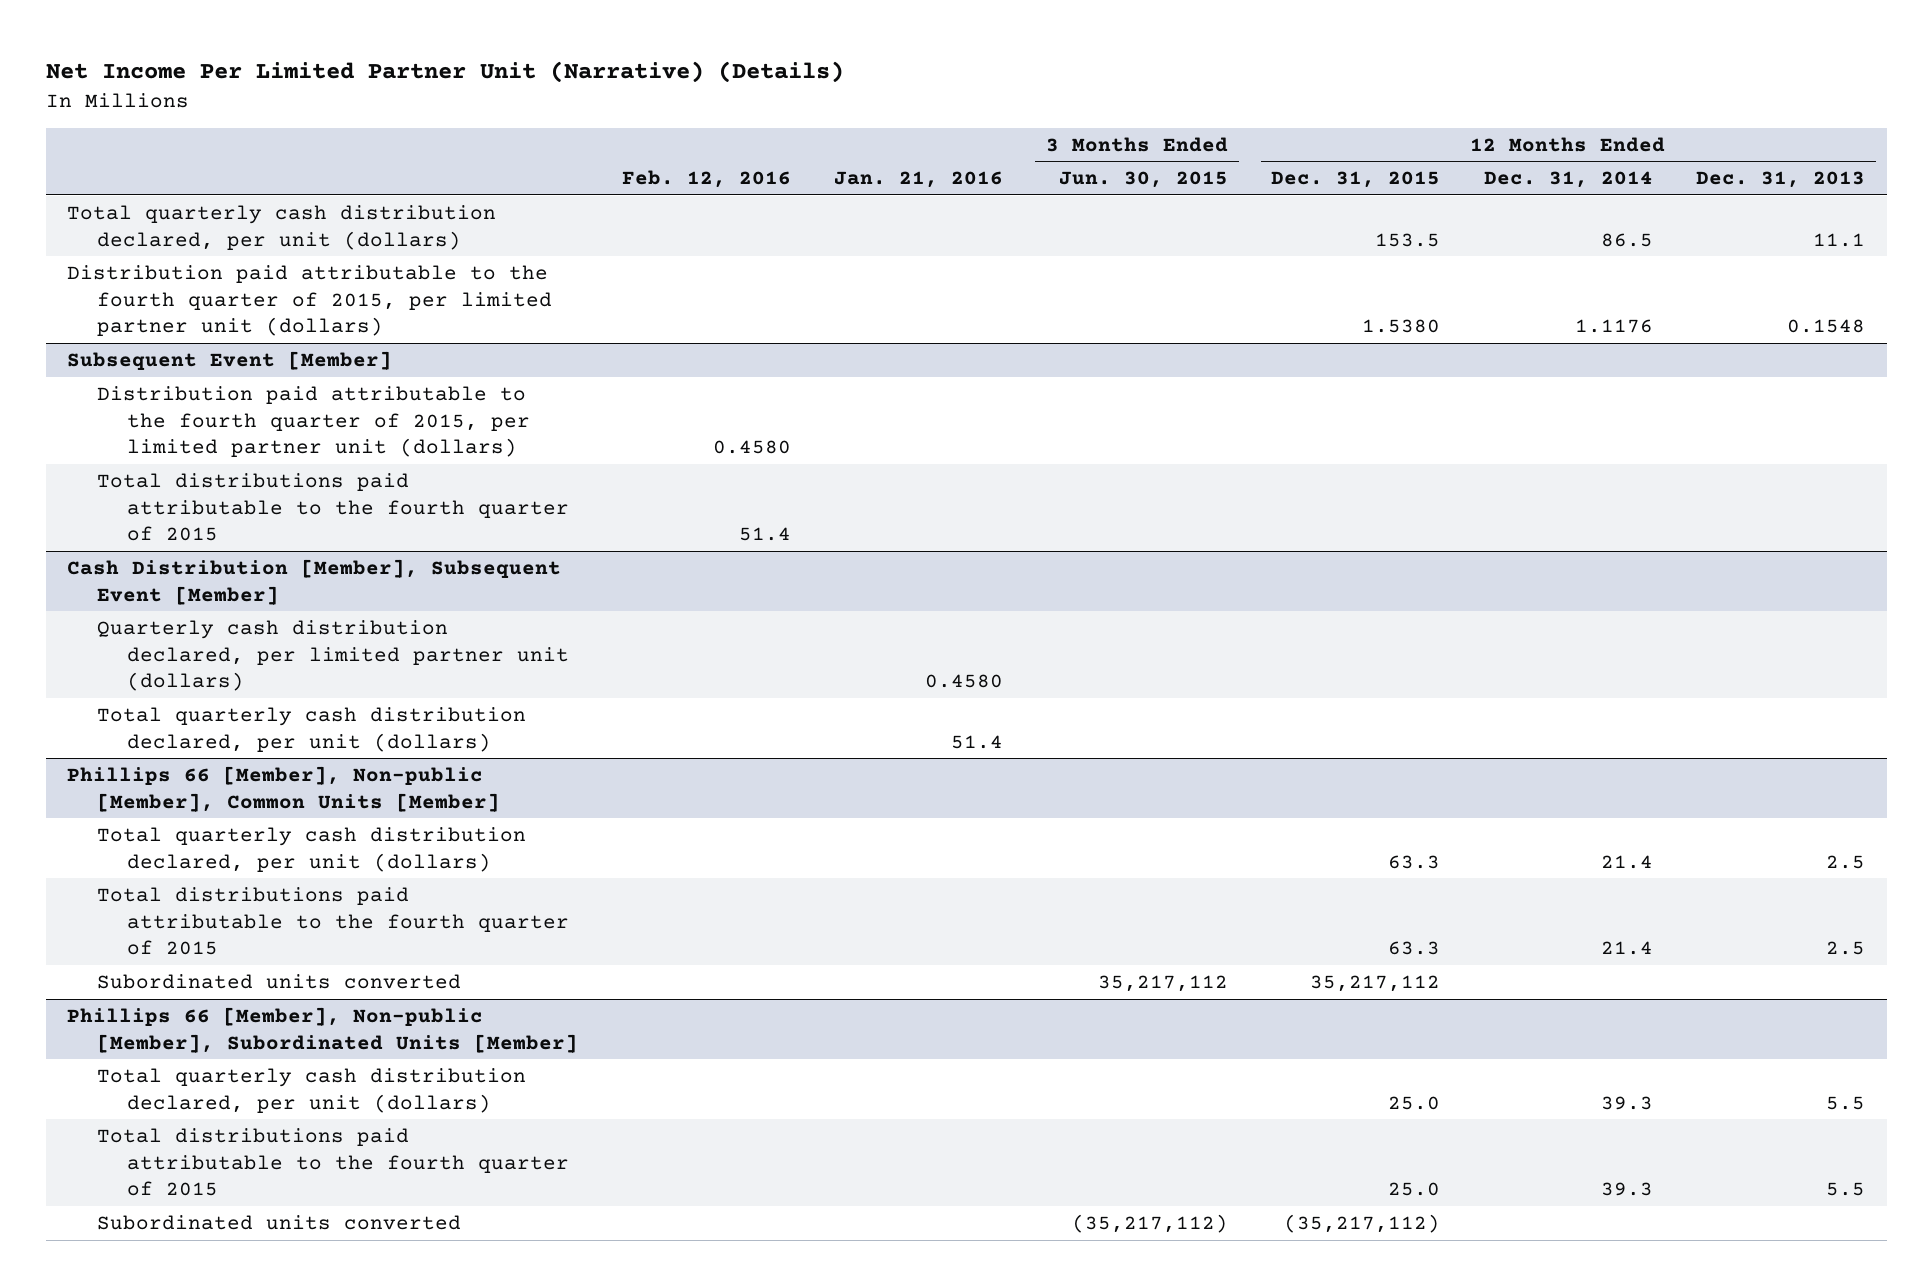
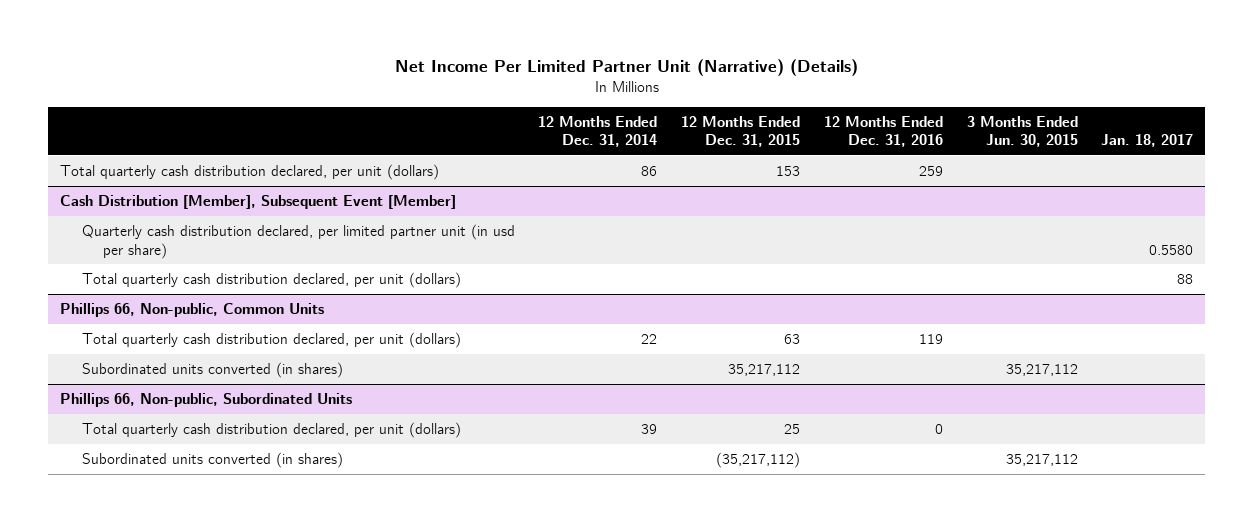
[621,170,791,189] Feb. 12, 2016 -> none
[833,171,1003,189] Jan. 21, 2016 -> none
[1695,171,1865,189] Dec. 31, 2013 -> none
none -> [823,115,943,148] 12 Months Ended Dec. 31, 2016
none -> [1101,134,1194,148] Jan. 18, 2017
[67,264,553,337] Distribution paid attributable to the fourth quarter of 2015, per limited partner unit (dollars) -> none
[67,350,393,370] Subsequent Event [Member] -> none
[97,385,531,458] Distribution paid attributable to the fourth quarter of 2015, per limited partner unit (dollars) -> none
[97,472,570,542] Total distributions paid attributable to the fourth quarter of 2015 -> none
[1375,232,1441,247] 153.5 -> [776,166,801,177] 153
[1600,232,1653,247] 86.5 -> [641,166,658,177] 86
[97,619,570,692] Quarterly cash distribution declared, per limited partner unit (dollars) -> [81,224,515,259] Quarterly cash distribution declared, per limited partner unit (in usd per share)
[97,886,570,956] Total distributions paid attributable to the fourth quarter of 2015 -> none
[97,1127,570,1197] Total distributions paid attributable to the fourth quarter of 2015 -> none
[67,765,501,812] Phillips 66 [Member], Non-public [Member], Common Units [Member] -> [60,303,325,318] Phillips 66, Non-public, Common Units
[1388,854,1441,869] 63.3 -> [784,334,801,345] 63
[1600,854,1653,869] 21.4 -> [641,334,658,345] 22
[97,973,462,989] Subordinated units converted -> [81,362,343,379] Subordinated units converted (in shares)
[67,1006,579,1053] Phillips 66 [Member], Non-public [Member], Subordinated Units [Member] -> [60,393,353,408] Phillips 66, Non-public, Subordinated Units
[1388,1095,1441,1110] 25.0 -> [784,424,801,435] 25
[1600,1095,1653,1110] 39.3 -> [641,424,658,435] 39
[97,1214,462,1230] Subordinated units converted -> [81,452,343,469] Subordinated units converted (in shares)
[1072,1213,1229,1233] (35,217,112) -> [1005,454,1078,467] 35,217,112

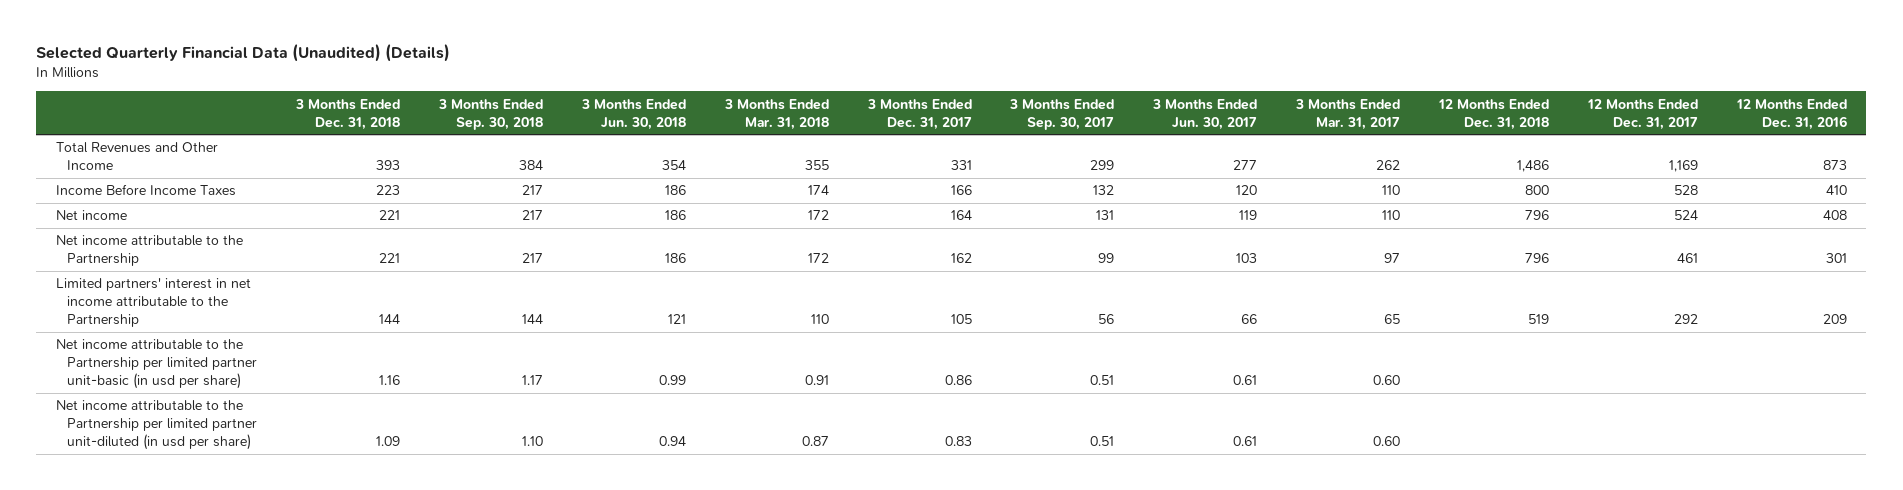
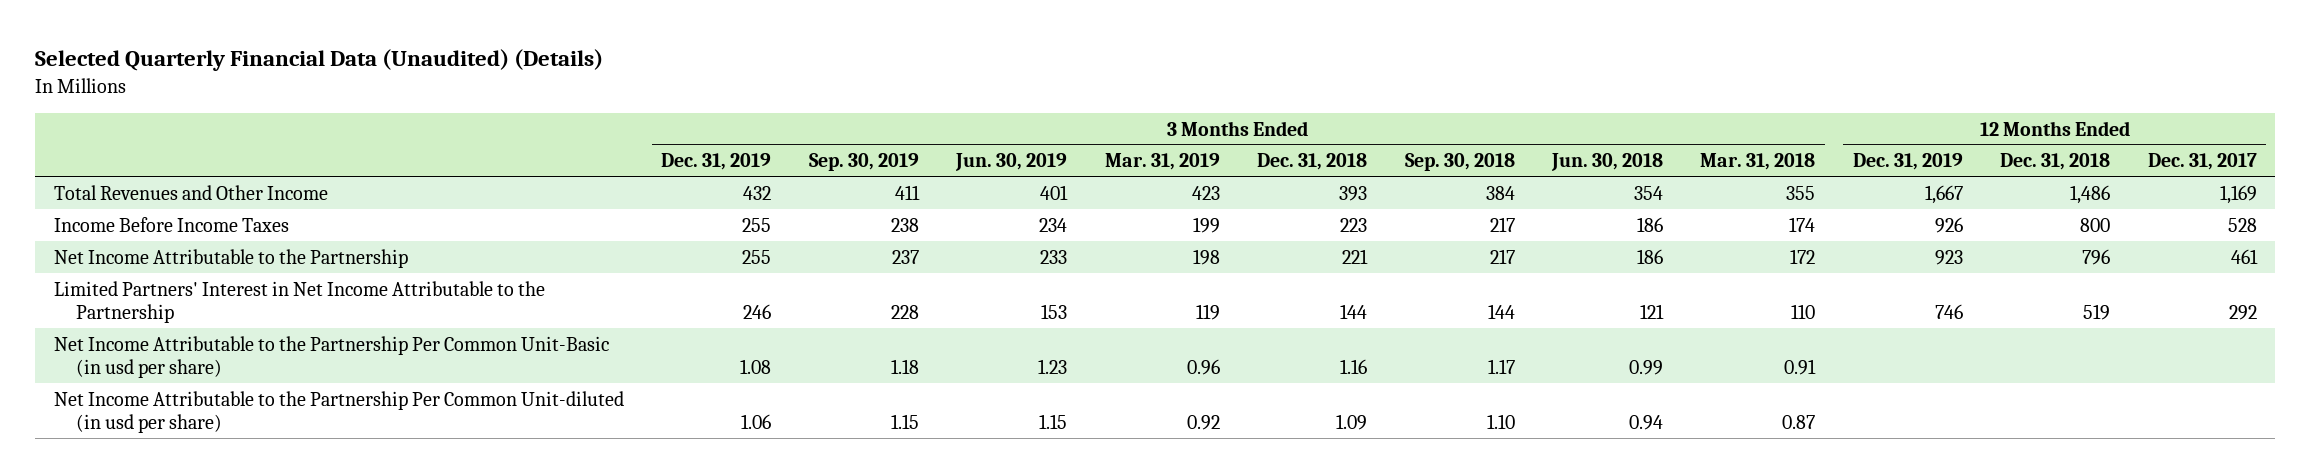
[866,98,972,130] 3 Months Ended Dec. 31, 2017 -> none
[1009,98,1115,130] 3 Months Ended Sep. 30, 2017 -> none
[1152,98,1258,130] 3 Months Ended Jun. 30, 2017 -> none
[1295,98,1401,130] 3 Months Ended Mar. 31, 2017 -> none
[1735,98,1847,130] 12 Months Ended Dec. 31, 2016 -> none
none -> [661,153,772,171] Dec. 31, 2019
none -> [808,153,919,172] Sep. 30, 2019
none -> [955,153,1068,172] Jun. 30, 2019
none -> [1104,153,1220,171] Mar. 31, 2019
none -> [1852,153,1963,171] Dec. 31, 2019
[55,210,127,221] Net income -> none
[55,235,243,267] Net income attributable to the Partnership -> [53,248,408,268] Net Income Attributable to the Partnership
[55,278,251,328] Limited partners' interest in net income attributable to the Partnership -> [53,280,545,323] Limited Partners' Interest in Net Income Attributable to the Partnership
[55,339,258,390] Net income attributable to the Partnership per limited partner unit-basic (in usd per share) -> [53,335,609,378] Net Income Attributable to the Partnership Per Common Unit-Basic (in usd per share)
[55,400,258,451] Net income attributable to the Partnership per limited partner unit-diluted (in usd per share) -> [53,390,624,433] Net Income Attributable to the Partnership Per Common Unit-diluted (in usd per share)

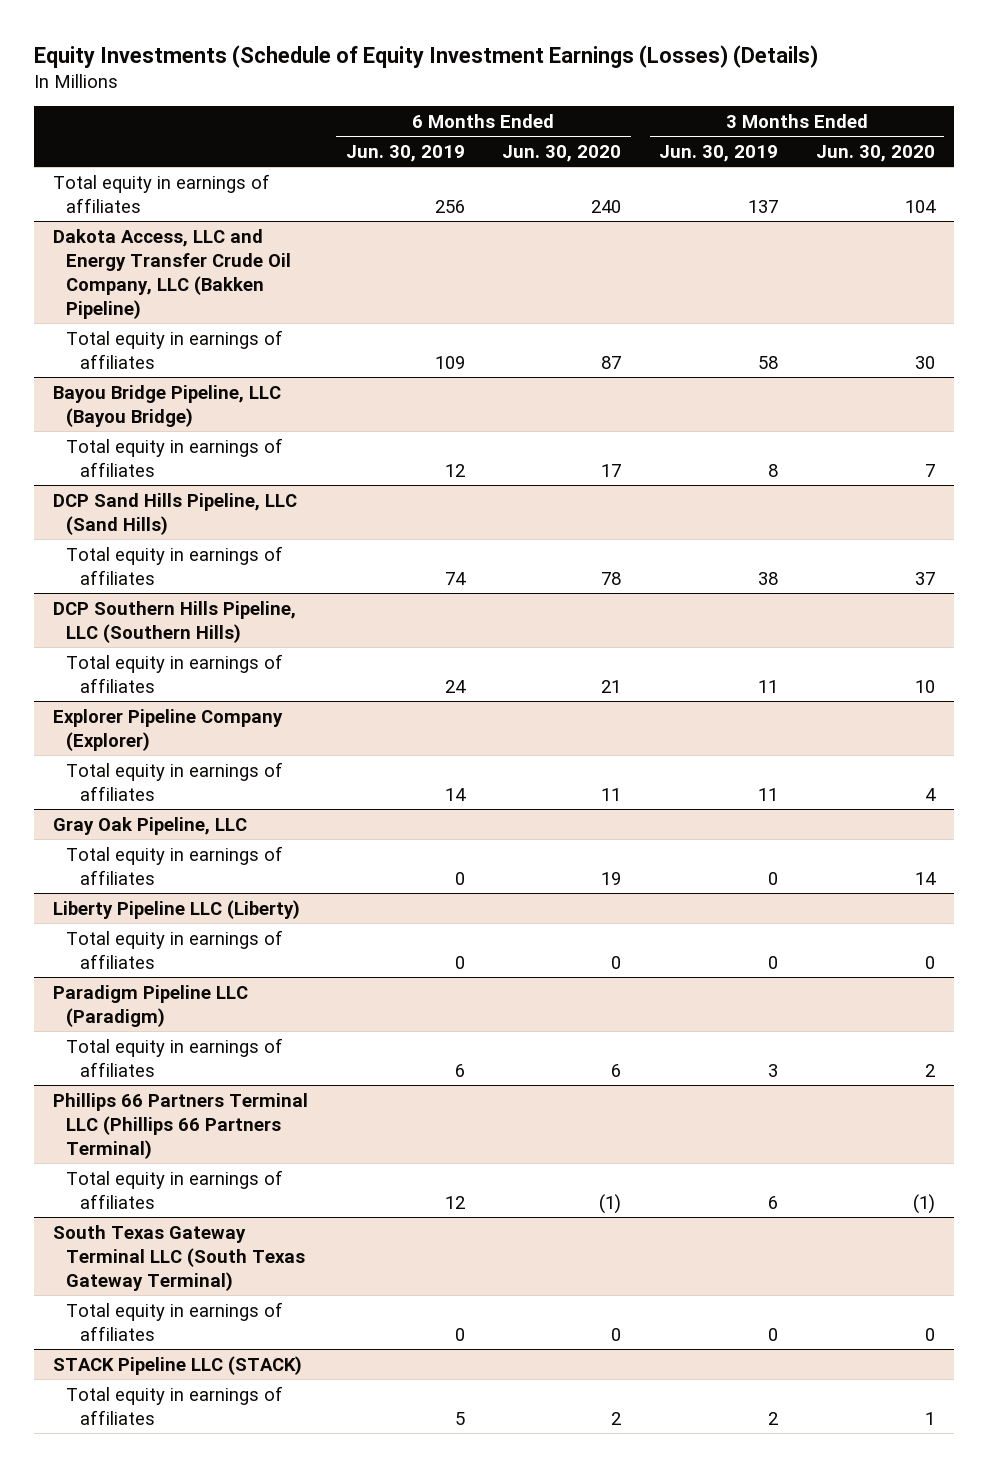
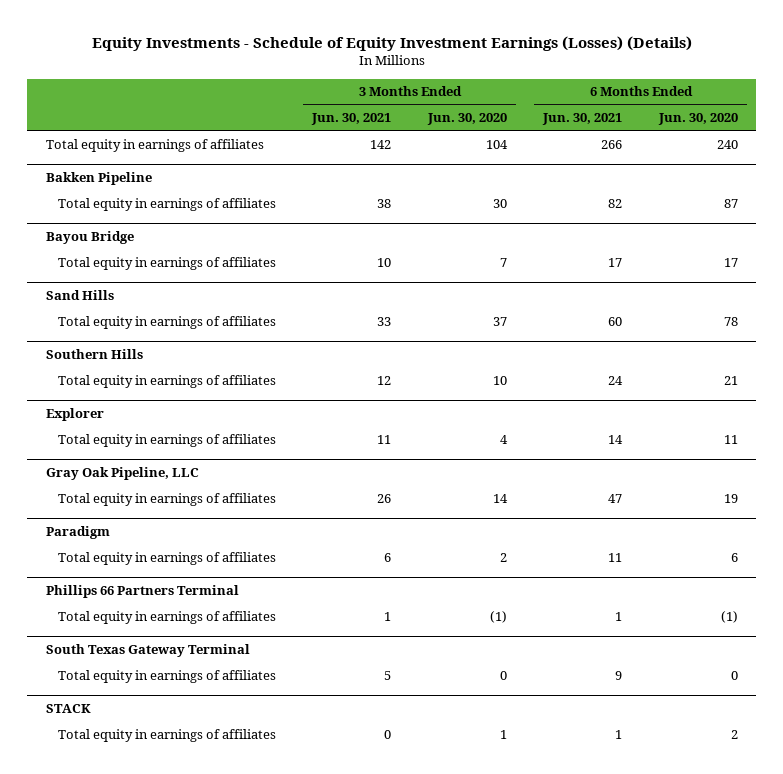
[33,44,818,68] Equity Investments (Schedule of Equity Investment Earnings (Losses) (Details) -> [91,35,692,51] Equity Investments - Schedule of Equity Investment Earnings (Losses) (Details)
[345,144,465,162] Jun. 30, 2019 -> none
[658,144,778,162] Jun. 30, 2019 -> none
none -> [311,112,392,125] Jun. 30, 2021
none -> [542,112,623,125] Jun. 30, 2021
[52,228,292,319] Dakota Access, LLC and Energy Transfer Crude Oil Company, LLC (Bakken Pipeline) -> [45,172,152,186] Bakken Pipeline
[52,384,281,427] Bayou Bridge Pipeline, LLC (Bayou Bridge) -> [45,231,134,245] Bayou Bridge
[52,492,297,535] DCP Sand Hills Pipeline, LLC (Sand Hills) -> [45,290,114,301] Sand Hills
[52,600,296,643] DCP Southern Hills Pipeline, LLC (Southern Hills) -> [45,349,143,360] Southern Hills
[52,708,283,751] Explorer Pipeline Company (Explorer) -> [45,408,104,422] Explorer
[52,899,300,919] Liberty Pipeline LLC (Liberty) -> none
[66,929,284,969] Total equity in earnings of affiliates -> none
[52,984,248,1027] Paradigm Pipeline LLC (Paradigm) -> [45,526,110,540] Paradigm
[52,1092,308,1159] Phillips 66 Partners Terminal LLC (Phillips 66 Partners Terminal) -> [45,585,239,599] Phillips 66 Partners Terminal
[52,1224,306,1291] South Texas Gateway Terminal LLC (South Texas Gateway Terminal) -> [45,644,250,658] South Texas Gateway Terminal
[52,1355,302,1375] STACK Pipeline LLC (STACK) -> [45,704,91,714] STACK

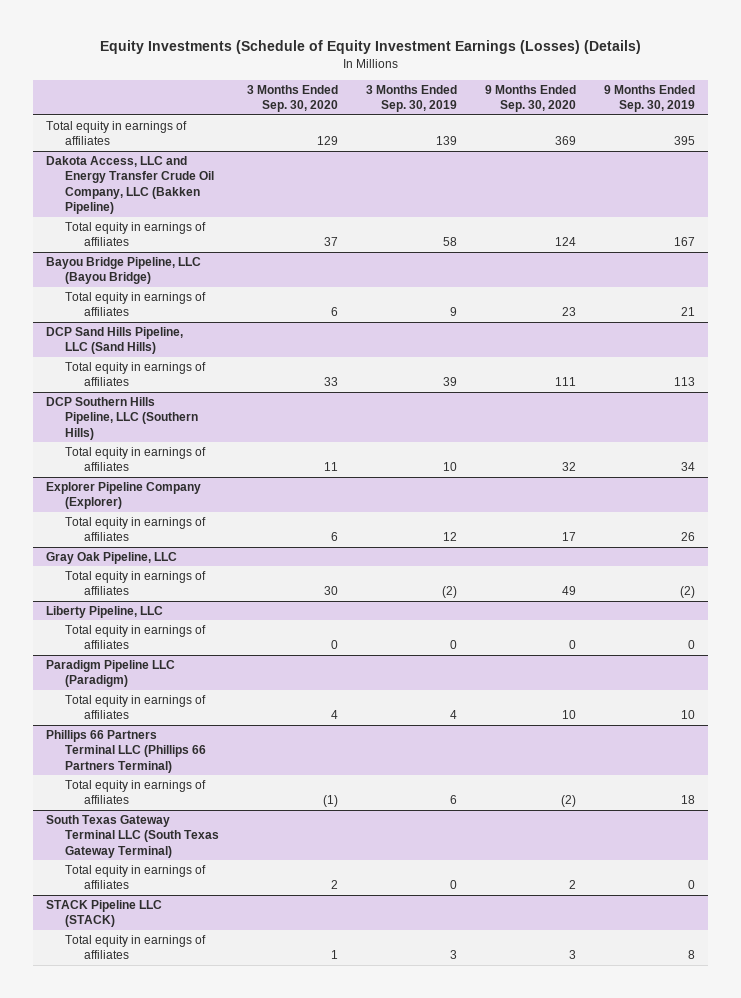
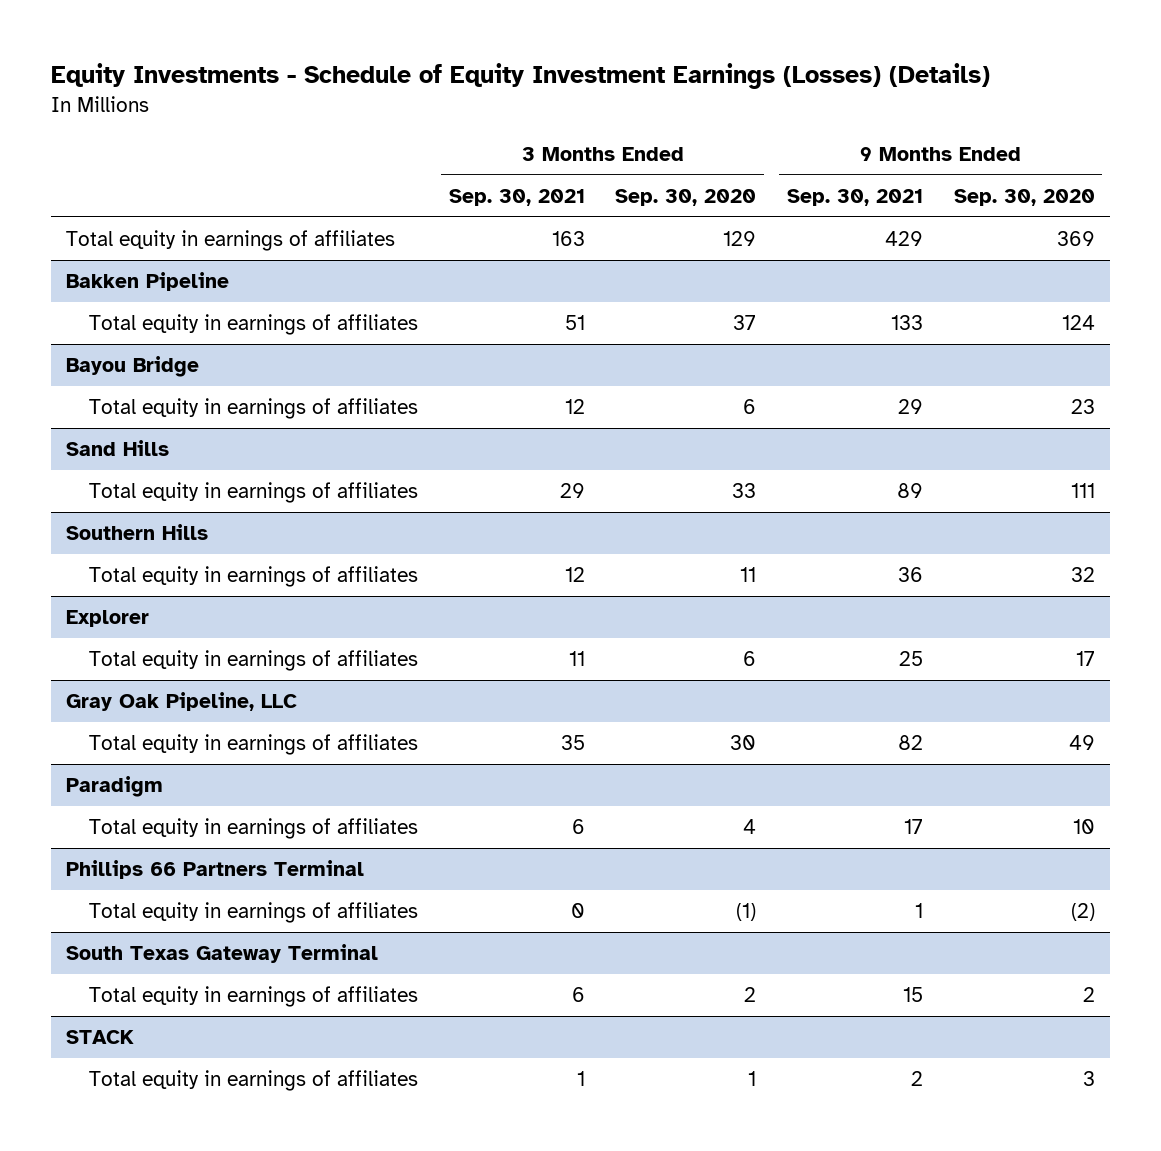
[99,40,641,55] Equity Investments (Schedule of Equity Investment Earnings (Losses) (Details) -> [50,63,990,90] Equity Investments - Schedule of Equity Investment Earnings (Losses) (Details)
[365,84,457,113] 3 Months Ended Sep. 30, 2019 -> none
[603,84,695,113] 9 Months Ended Sep. 30, 2019 -> none
none -> [448,189,585,207] Sep. 30, 2021
none -> [787,189,924,207] Sep. 30, 2021
[46,155,215,215] Dakota Access, LLC and Energy Transfer Crude Oil Company, LLC (Bakken Pipeline) -> [65,272,229,292] Bakken Pipeline
[46,256,202,285] Bayou Bridge Pipeline, LLC (Bayou Bridge) -> [65,356,199,378] Bayou Bridge
[46,326,184,355] DCP Sand Hills Pipeline, LLC (Sand Hills) -> [65,440,169,457] Sand Hills
[46,396,199,440] DCP Southern Hills Pipeline, LLC (Southern Hills) -> [65,524,208,541] Southern Hills
[46,481,202,510] Explorer Pipeline Company (Explorer) -> [65,610,149,628] Explorer
[46,605,164,618] Liberty Pipeline, LLC -> none
[65,624,207,650] Total equity in earnings of affiliates -> none
[46,659,176,688] Paradigm Pipeline LLC (Paradigm) -> [65,776,163,798] Paradigm
[46,729,207,773] Phillips 66 Partners Terminal LLC (Phillips 66 Partners Terminal) -> [65,860,364,880] Phillips 66 Partners Terminal
[46,814,220,858] South Texas Gateway Terminal LLC (South Texas Gateway Terminal) -> [65,944,378,964] South Texas Gateway Terminal
[46,899,163,928] STACK Pipeline LLC (STACK) -> [65,1030,134,1045] STACK

